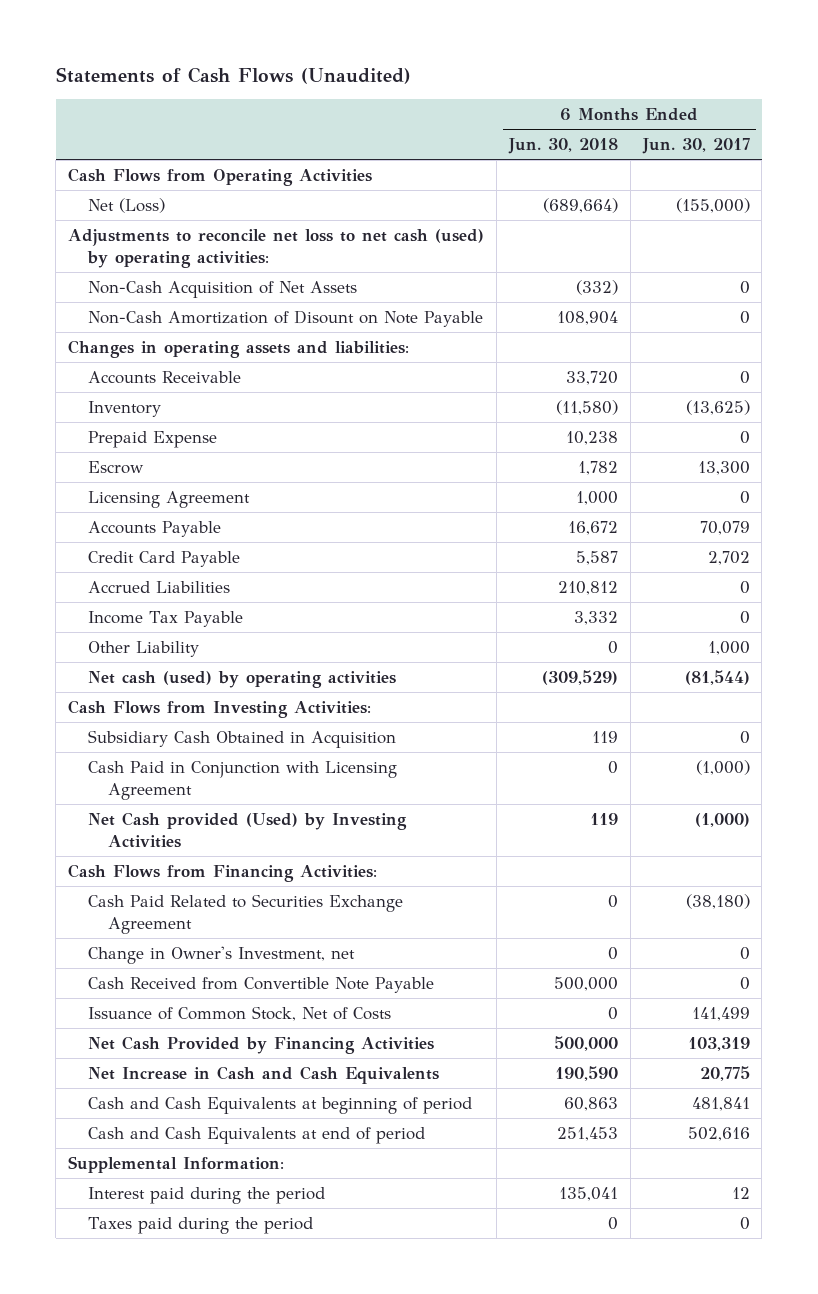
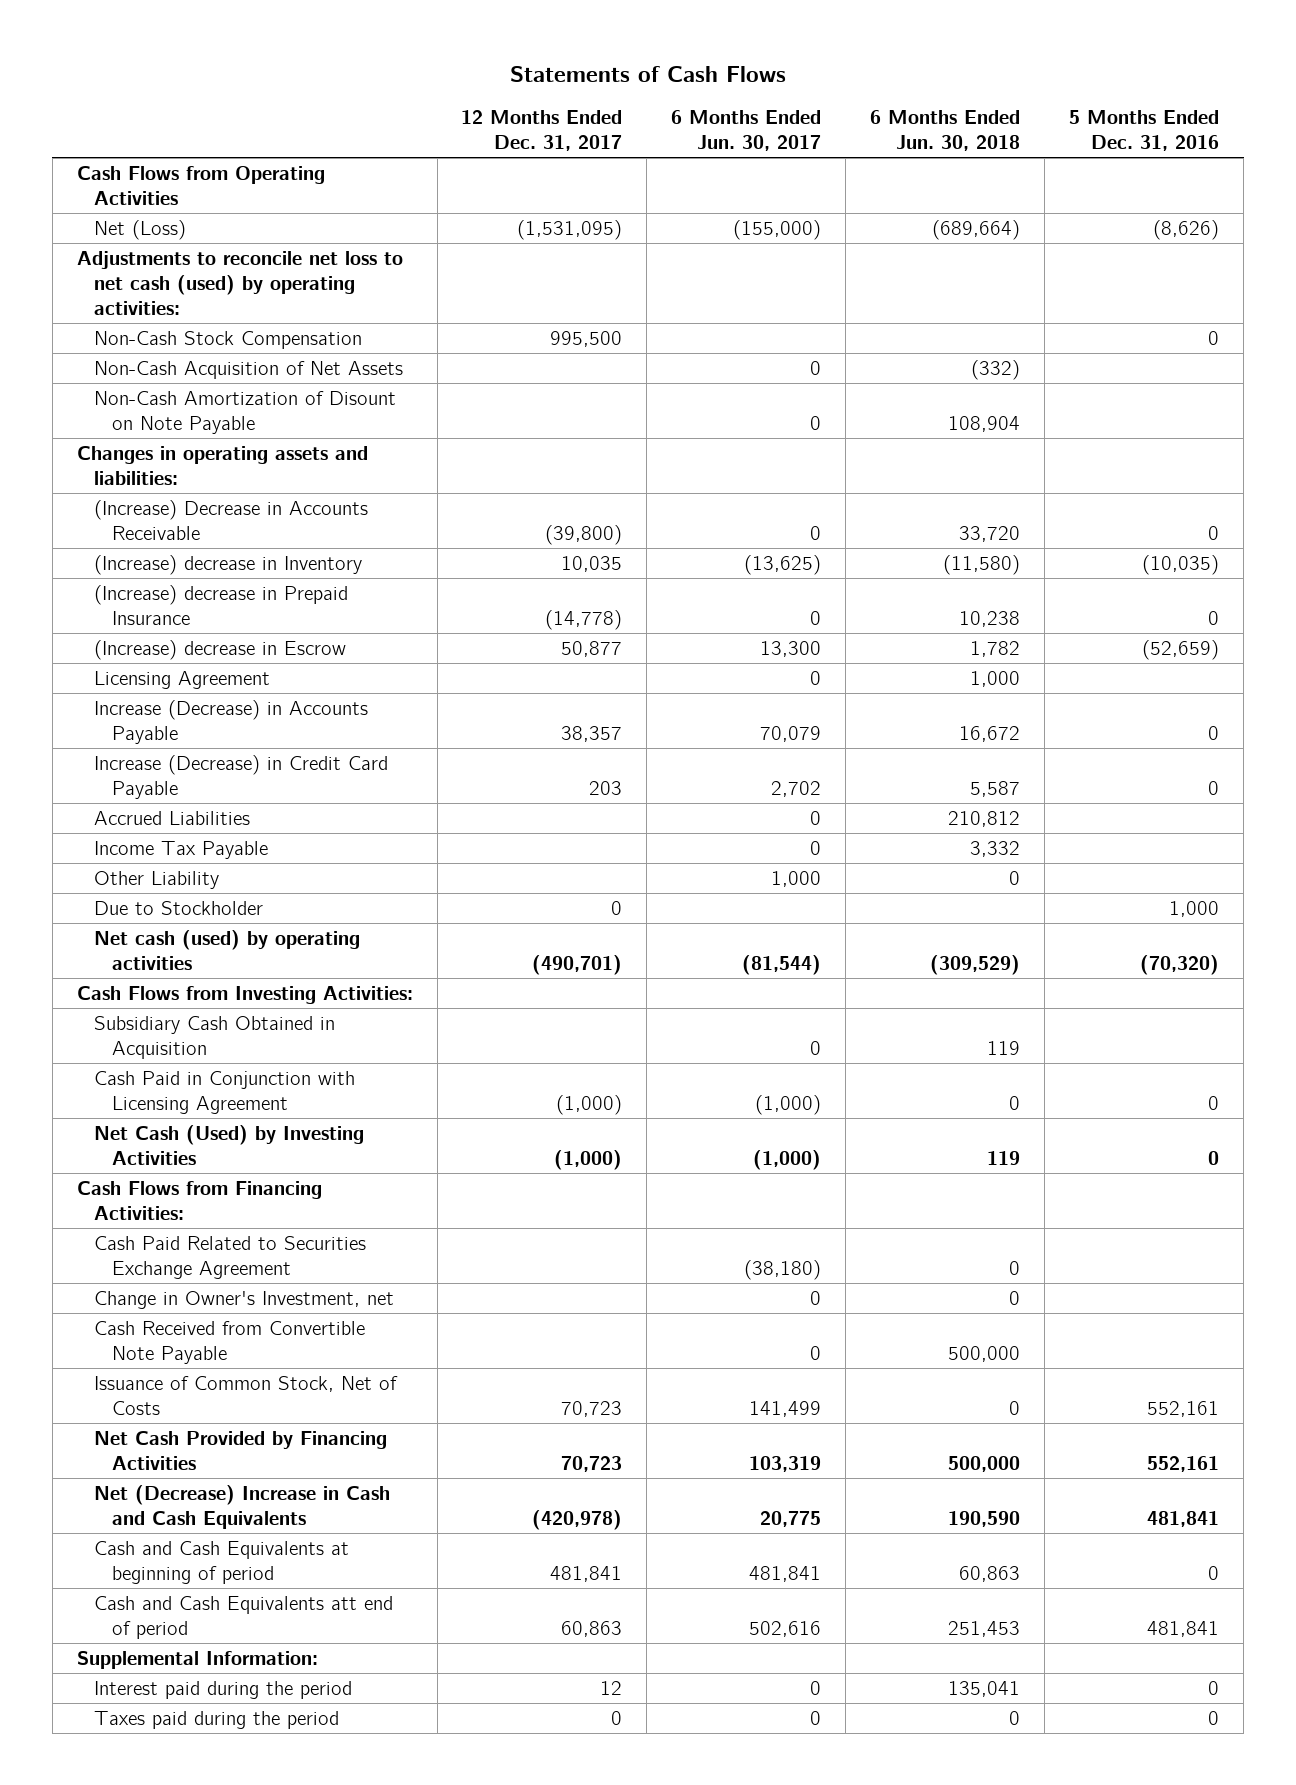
[55,67,411,85] Statements of Cash Flows (Unaudited) -> [509,66,786,83] Statements of Cash Flows
none -> [461,109,623,151] 12 Months Ended Dec. 31, 2017
none -> [1069,109,1220,151] 5 Months Ended Dec. 31, 2016
none -> [94,330,363,349] Non-Cash Stock Compensation
[88,370,242,384] Accounts Receivable -> [94,499,369,540] (Increase) Decrease in Accounts Receivable
[88,400,162,417] Inventory -> [94,554,363,575] (Increase) decrease in Inventory
[88,430,218,448] Prepaid Expense -> [94,584,349,625] (Increase) decrease in Prepaid Insurance
[88,460,145,474] Escrow -> [94,639,347,660] (Increase) decrease in Escrow
[88,520,222,537] Accounts Payable -> [94,699,369,744] Increase (Decrease) in Accounts Payable
[88,550,241,567] Credit Card Payable -> [94,754,389,799] Increase (Decrease) in Credit Card Payable
none -> [94,900,264,915] Due to Stockholder
[88,811,408,848] Net Cash provided (Used) by Investing Activities -> [94,1124,365,1165] Net Cash (Used) by Investing Activities
[88,1065,440,1084] Net Increase in Cash and Cash Equivalents -> [94,1484,391,1529] Net (Decrease) Increase in Cash and Cash Equivalents
[88,1126,426,1144] Cash and Cash Equivalents at end of period -> [94,1595,394,1639] Cash and Cash Equivalents att end of period
[731,1186,750,1199] 12 -> [810,1680,822,1695] 0

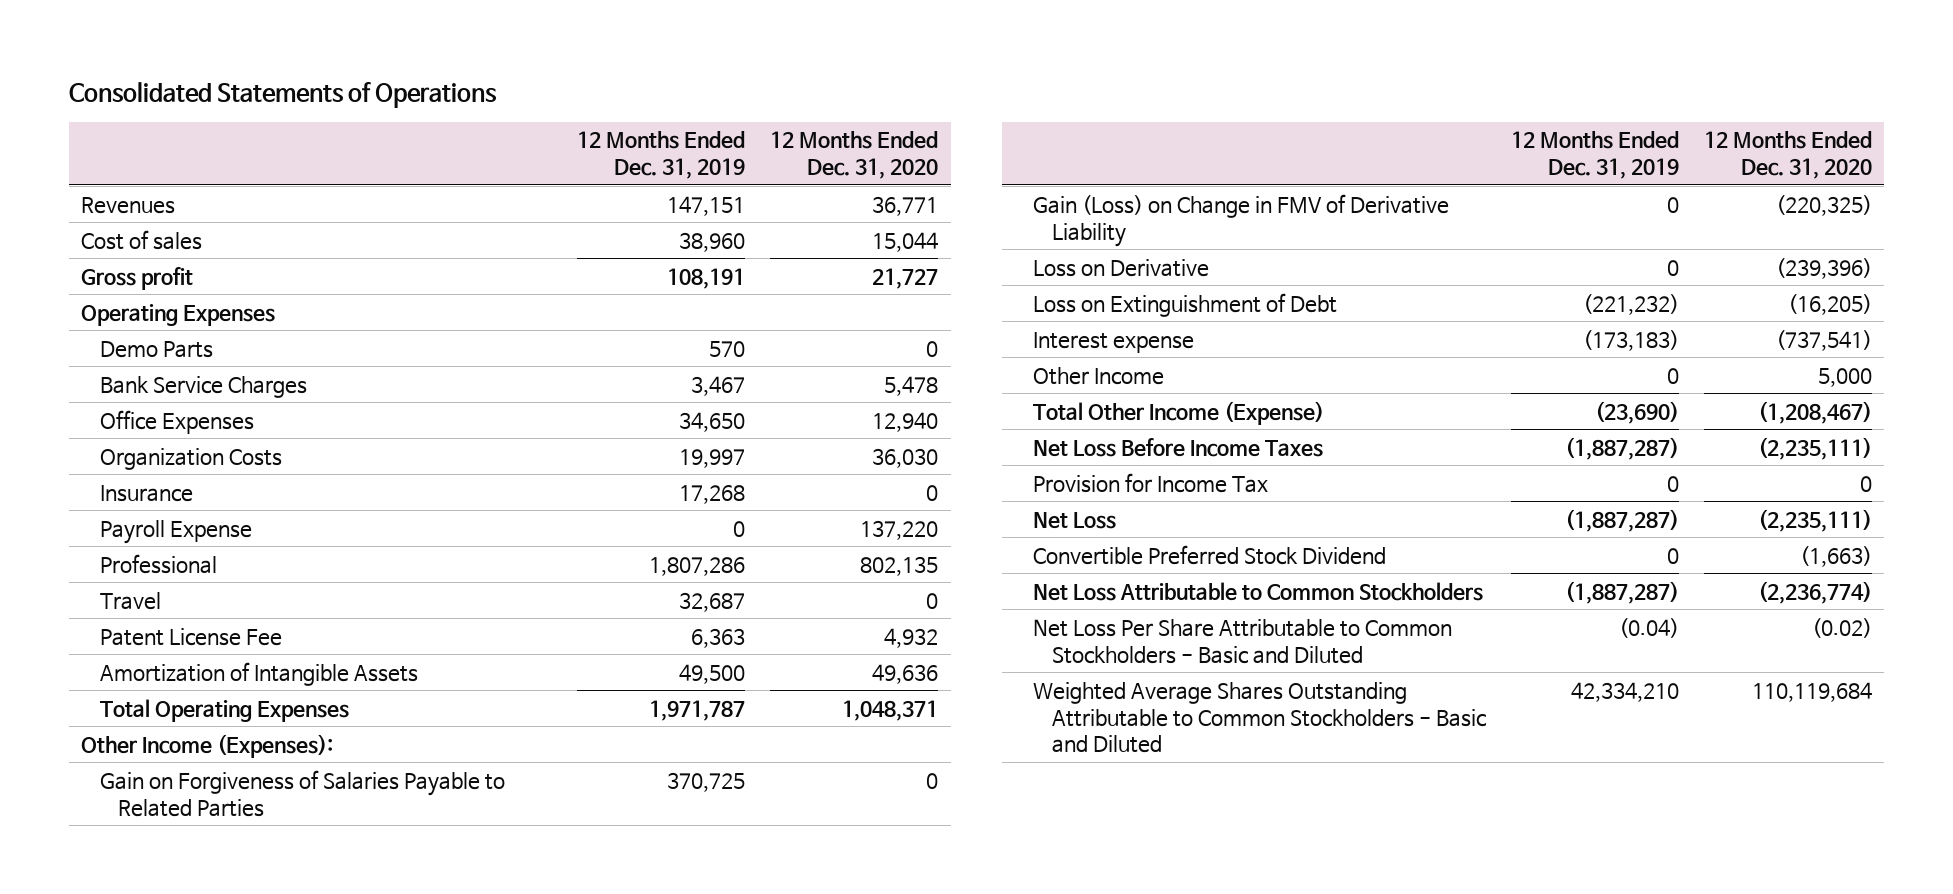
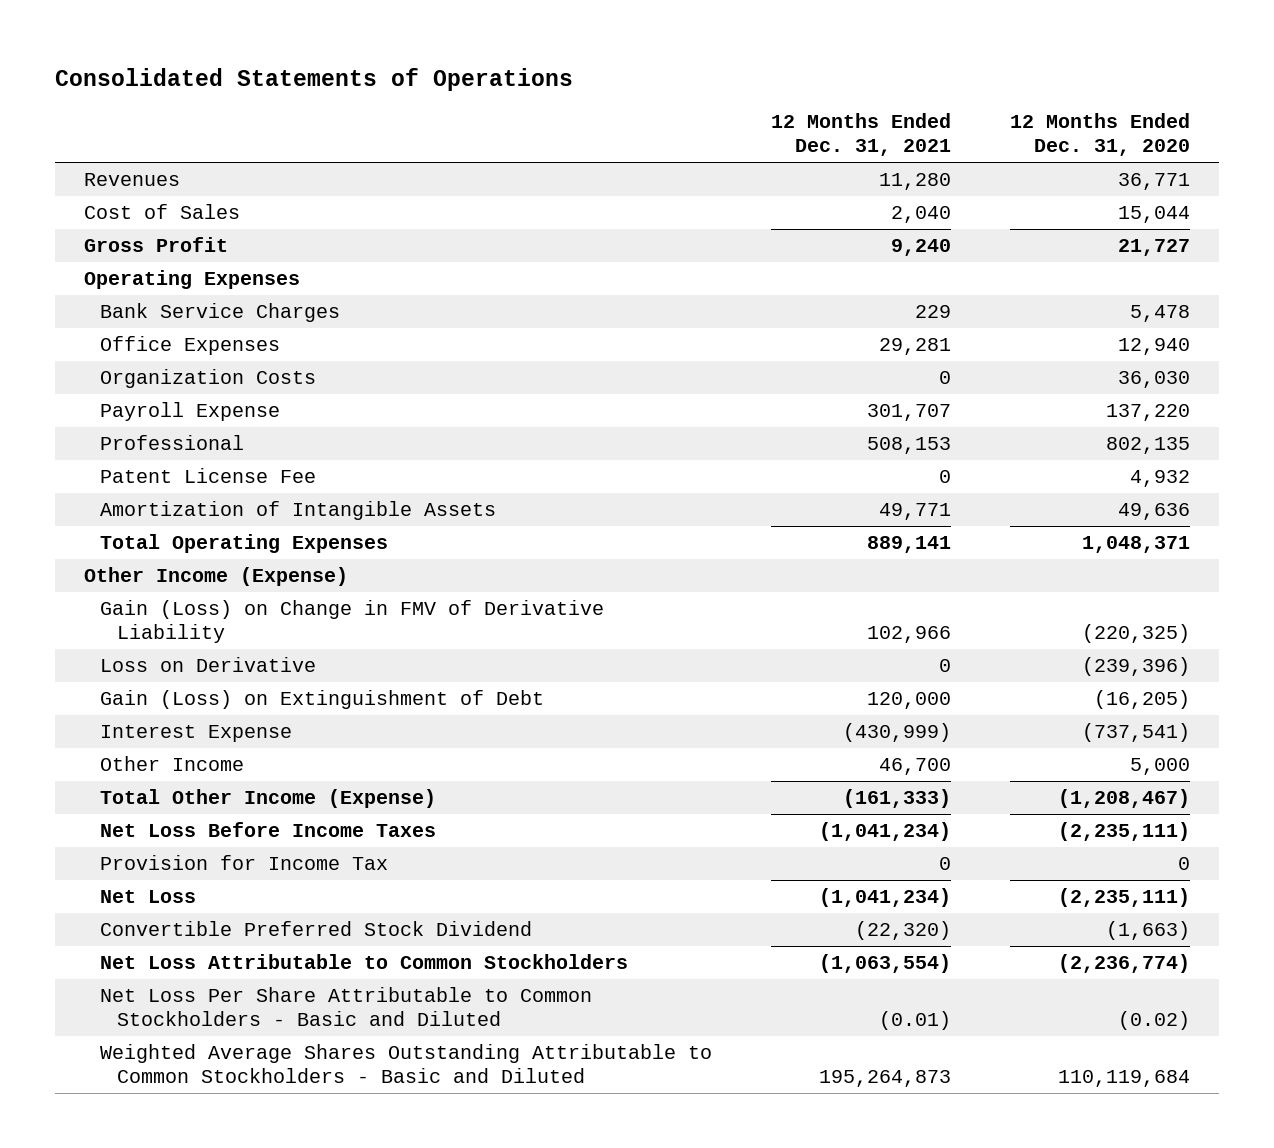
[577,131,746,180] 12 Months Ended Dec. 31, 2019 -> none
none -> [771,113,952,157] 12 Months Ended Dec. 31, 2021
[81,229,203,250] Cost of sales -> [84,203,241,219] Cost of Sales
[81,266,194,290] Gross profit -> [84,236,229,252] Gross Profit
[99,340,213,358] Demo Parts -> none
[99,484,193,502] Insurance -> none
[99,591,161,610] Travel -> none
[99,769,505,817] Gain on Forgiveness of Salaries Payable to Related Parties -> none
[81,733,334,758] Other Income (Expenses): -> [84,566,349,586] Other Income (Expense)
[1033,292,1338,317] Loss on Extinguishment of Debt -> [100,689,545,709] Gain (Loss) on Extinguishment of Debt
[1033,331,1195,353] Interest expense -> [100,724,293,742] Interest Expense

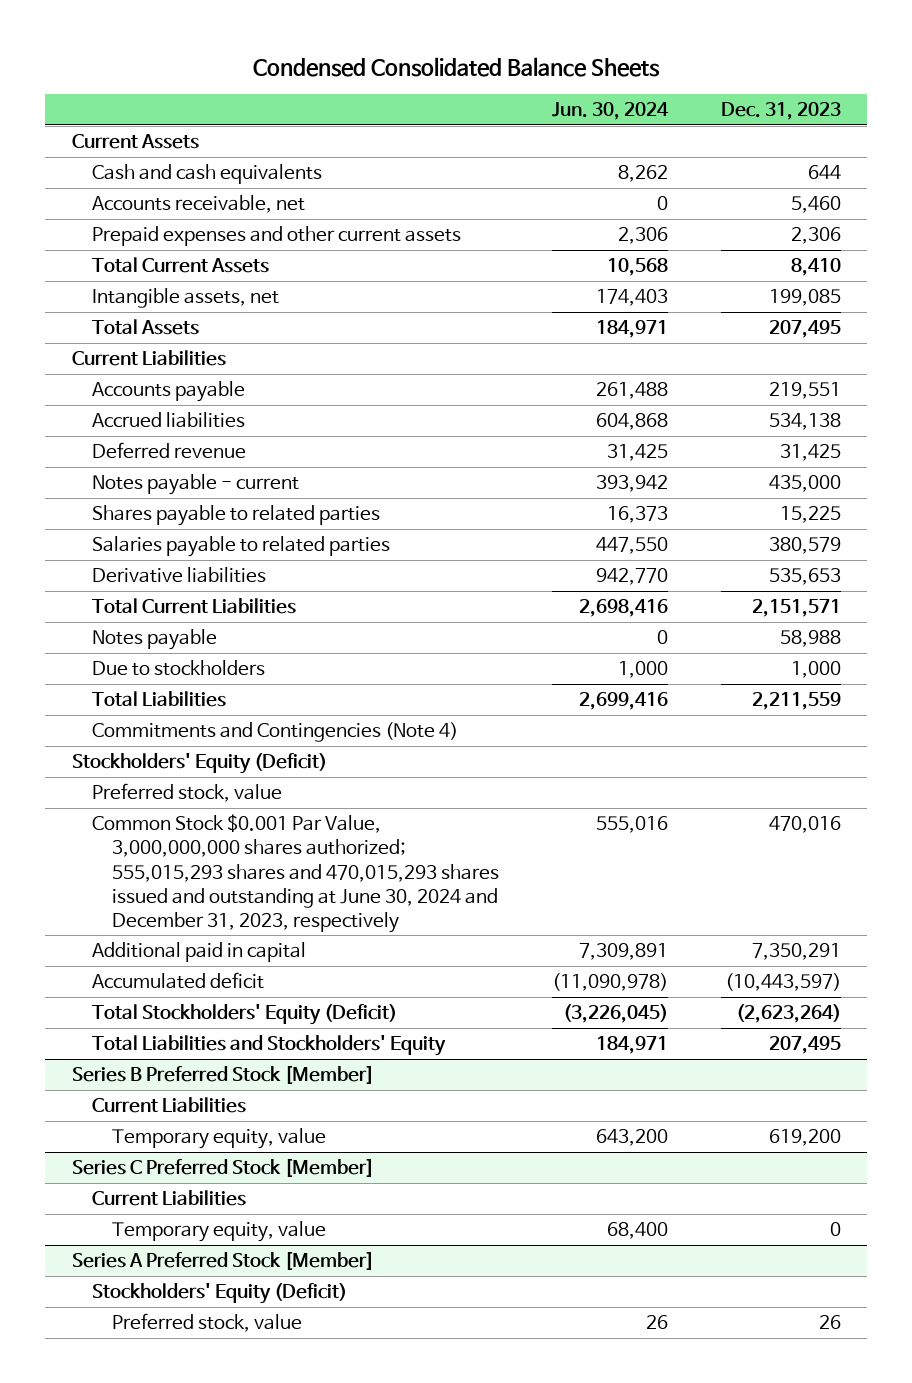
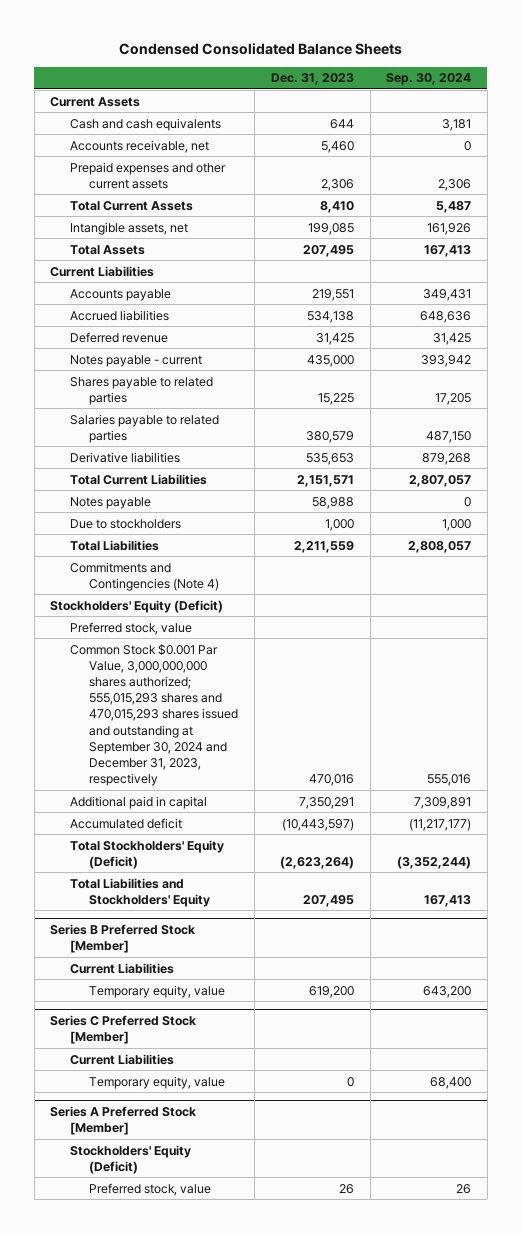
[551,102,669,121] Jun. 30, 2024 -> none
none -> [386,73,472,86] Sep. 30, 2024
[91,814,500,933] Common Stock $0.001 Par Value, 3,000,000,000 shares authorized; 555,015,293 shares and 470,015,293 shares issued and outstanding at June 30, 2024 and December 31, 2023, respectively -> [69,643,239,787] Common Stock $0.001 Par Value, 3,000,000,000 shares authorized; 555,015,293 shares and 470,015,293 shares issued and outstanding at September 30, 2024 and December 31, 2023, respectively

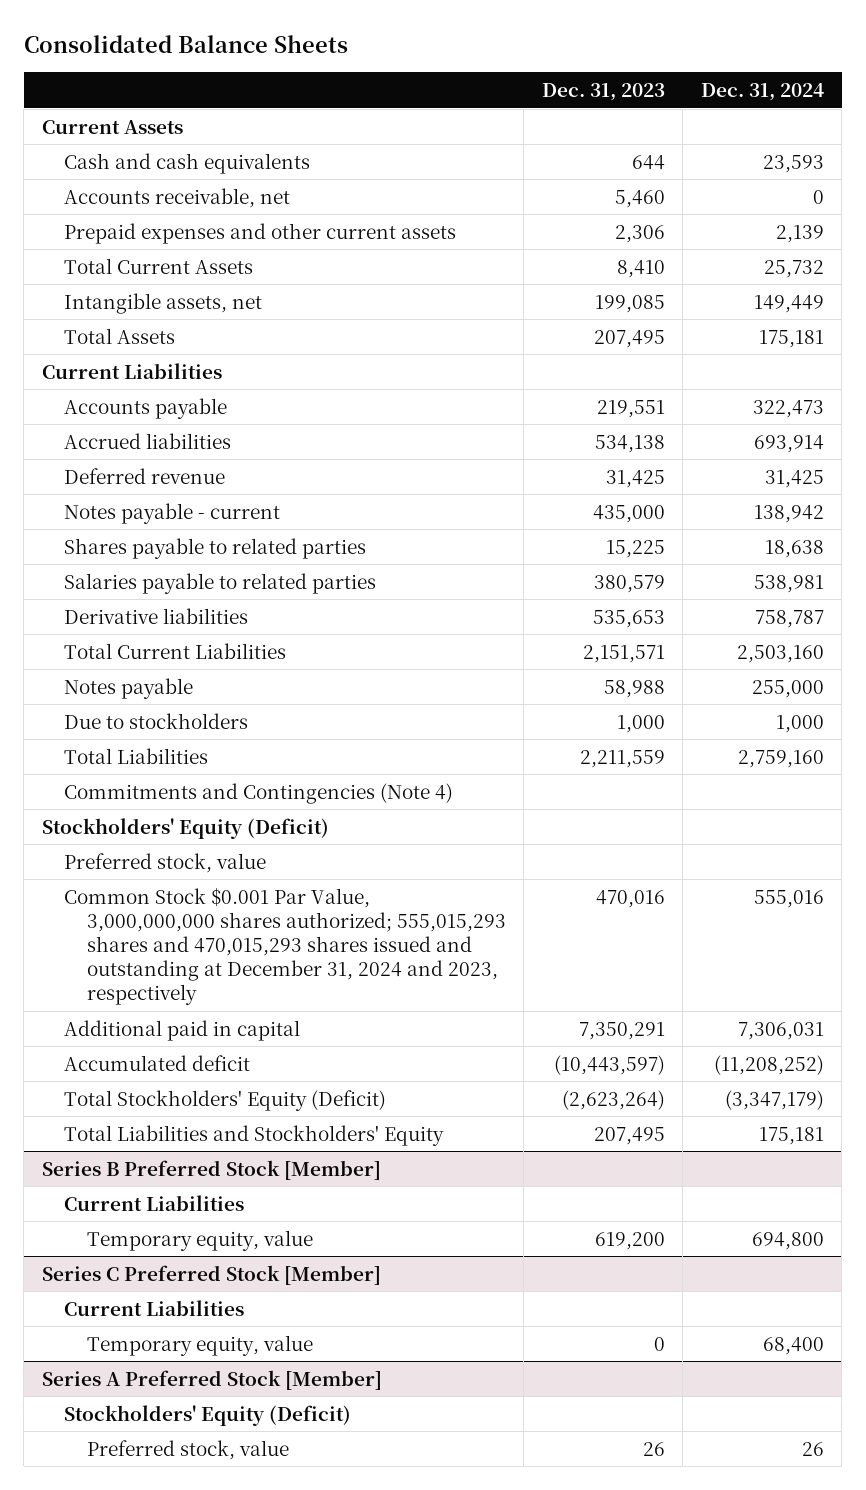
[118,42,402,55] Condensed Consolidated Balance Sheets -> [23,35,348,54] Consolidated Balance Sheets
[386,73,472,86] Sep. 30, 2024 -> none
none -> [700,82,824,101] Dec. 31, 2024
[69,643,239,787] Common Stock $0.001 Par Value, 3,000,000,000 shares authorized; 555,015,293 shares and 470,015,293 shares issued and outstanding at September 30, 2024 and December 31, 2023, respectively -> [64,887,506,1006] Common Stock $0.001 Par Value, 3,000,000,000 shares authorized; 555,015,293 shares and 470,015,293 shares issued and outstanding at December 31, 2024 and 2023, respectively

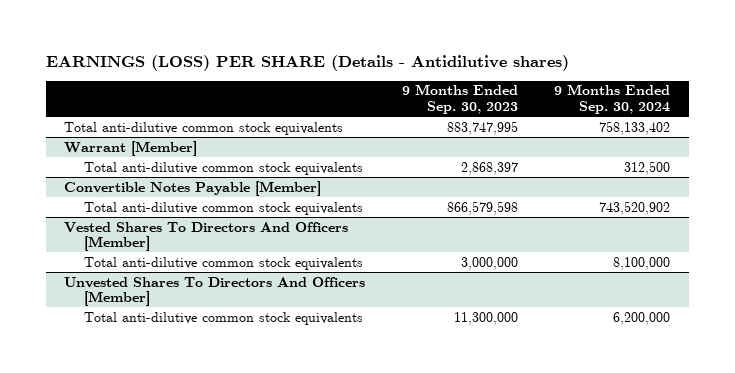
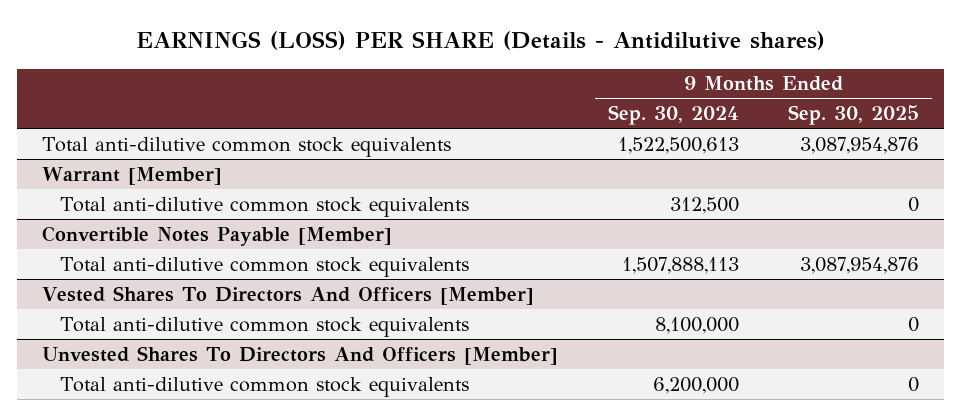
[401,84,518,115] 9 Months Ended Sep. 30, 2023 -> none
none -> [788,105,920,126] Sep. 30, 2025
[599,120,671,135] 758,133,402 -> [617,136,739,154] 1,522,500,613
[599,200,671,215] 743,520,902 -> [621,256,739,274] 1,507,888,113

